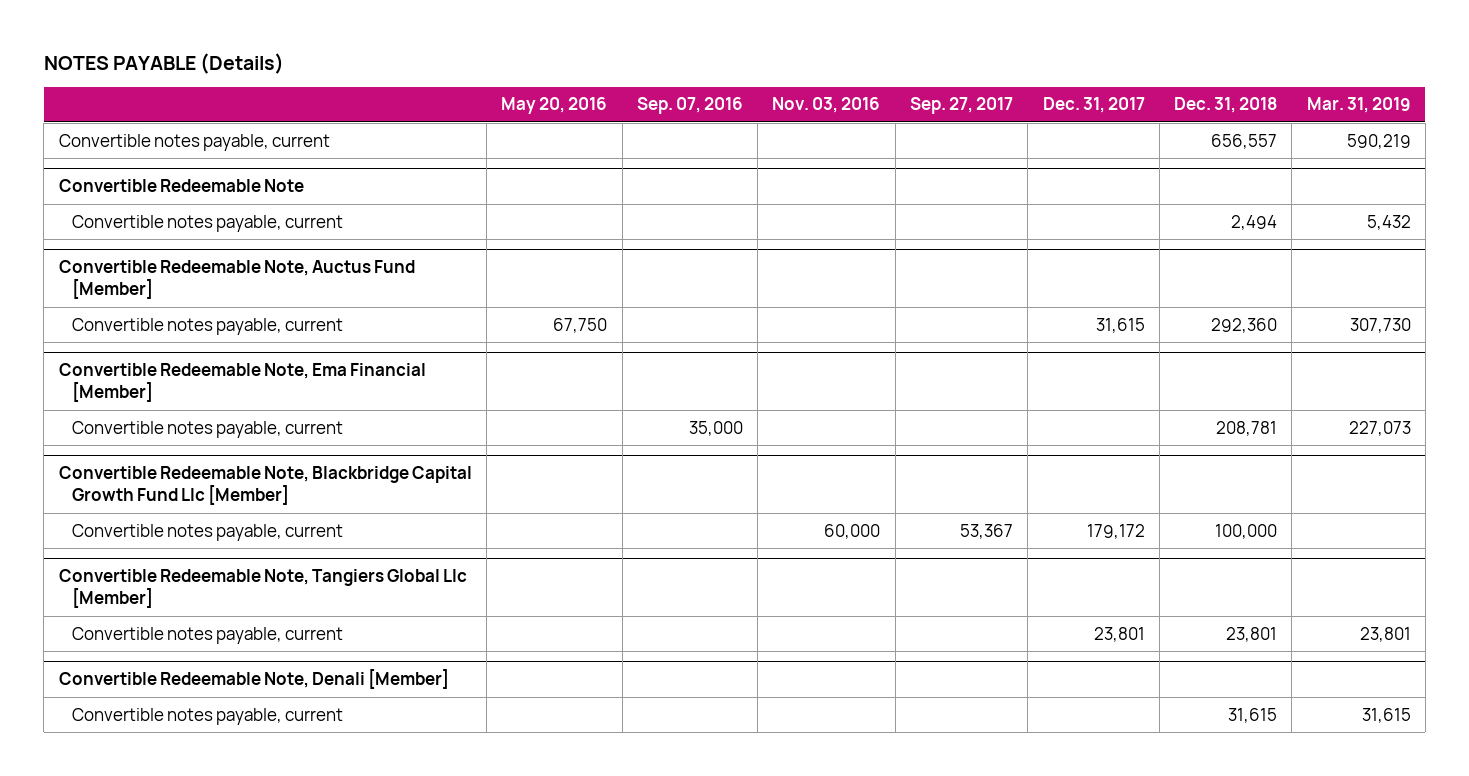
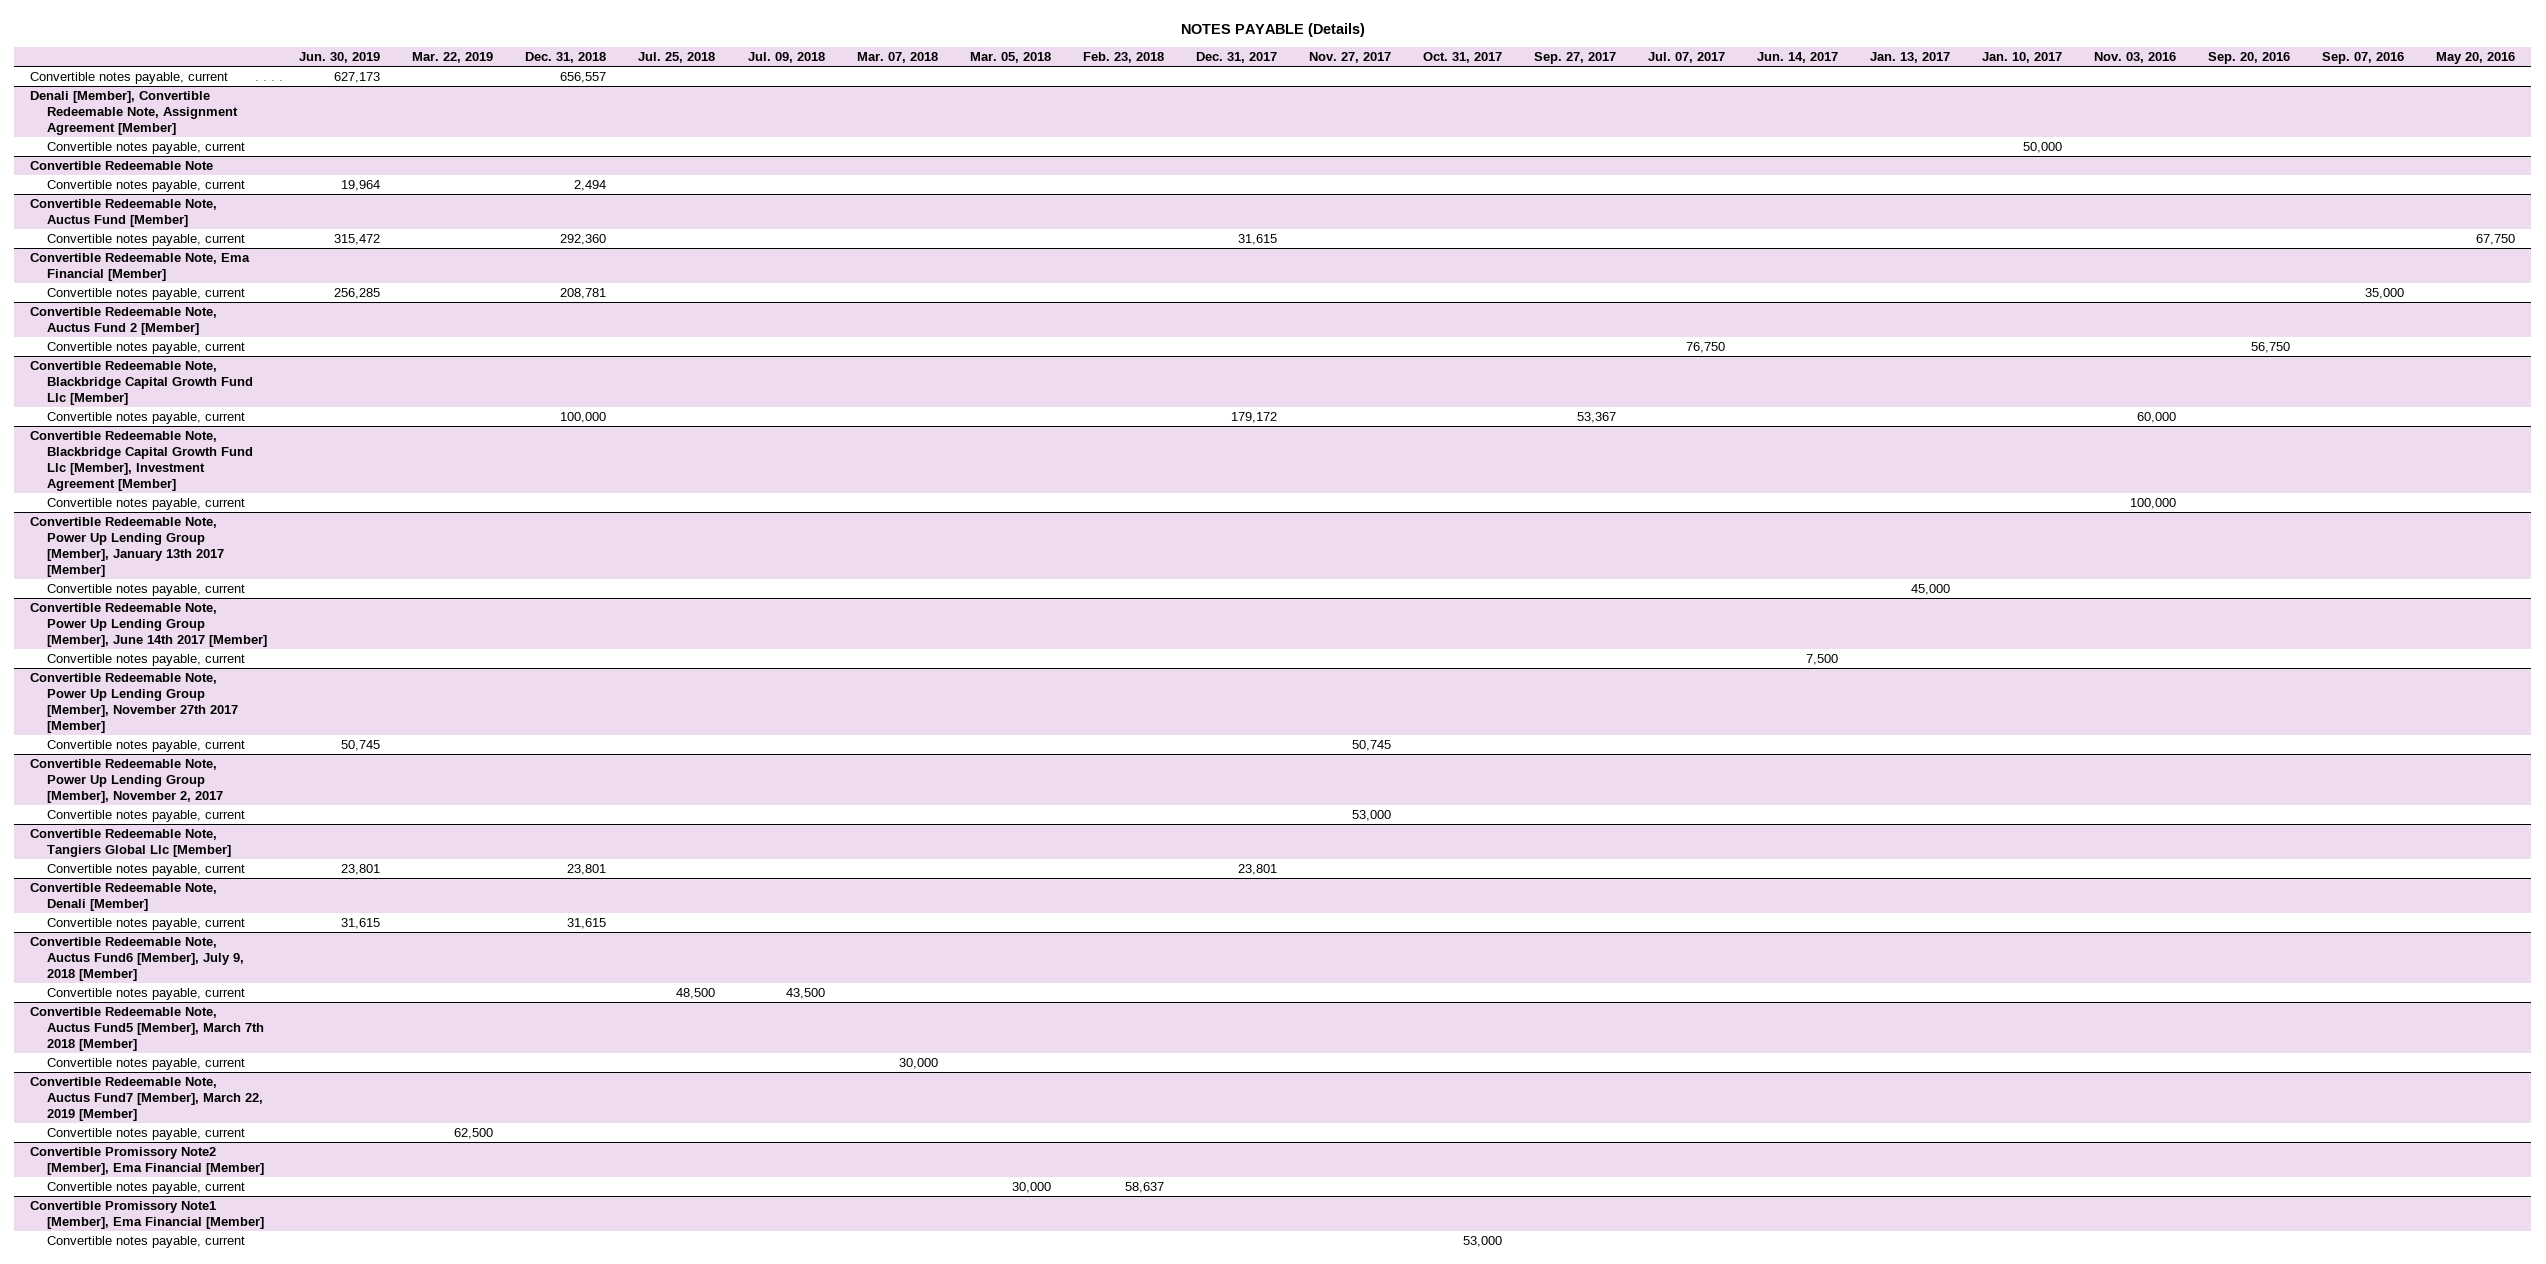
[1306,97,1411,114] Mar. 31, 2019 -> none
none -> [299,52,381,64] Jun. 30, 2019
none -> [412,52,494,64] Mar. 22, 2019
none -> [638,52,716,64] Jul. 25, 2018
none -> [747,52,825,64] Jul. 09, 2018
none -> [856,52,938,64] Mar. 07, 2018
none -> [969,52,1051,64] Mar. 05, 2018
none -> [1082,52,1164,64] Feb. 23, 2018
none -> [1308,52,1391,64] Nov. 27, 2017
none -> [1422,52,1502,64] Oct. 31, 2017
none -> [1647,52,1725,64] Jul. 07, 2017
none -> [1757,52,1839,64] Jun. 14, 2017
none -> [1870,52,1951,64] Jan. 13, 2017
none -> [1982,52,2063,64] Jan. 10, 2017
none -> [2208,52,2291,65] Sep. 20, 2016
none -> [30,91,239,135] Denali [Member], Convertible Redeemable Note, Assignment Agreement [Member]
none -> [47,142,246,155] Convertible notes payable, current
none -> [30,307,218,336] Convertible Redeemable Note, Auctus Fund 2 [Member]
none -> [47,342,246,355] Convertible notes payable, current
none -> [30,431,254,491] Convertible Redeemable Note, Blackbridge Capital Growth Fund Llc [Member], Investment Agreement [Member]
none -> [47,498,246,511] Convertible notes payable, current
none -> [30,517,225,577] Convertible Redeemable Note, Power Up Lending Group [Member], January 13th 2017 [Member]
none -> [47,584,246,597] Convertible notes payable, current
none -> [30,603,268,647] Convertible Redeemable Note, Power Up Lending Group [Member], June 14th 2017 [Member]
none -> [47,654,246,667] Convertible notes payable, current
none -> [30,673,239,733] Convertible Redeemable Note, Power Up Lending Group [Member], November 27th 2017 [Member]
none -> [47,740,246,753] Convertible notes payable, current
none -> [30,759,224,803] Convertible Redeemable Note, Power Up Lending Group [Member], November 2, 2017
none -> [47,810,246,823] Convertible notes payable, current
none -> [30,937,245,981] Convertible Redeemable Note, Auctus Fund6 [Member], July 9, 2018 [Member]
none -> [47,988,246,1001] Convertible notes payable, current
none -> [30,1007,265,1051] Convertible Redeemable Note, Auctus Fund5 [Member], March 7th 2018 [Member]
none -> [47,1058,246,1071] Convertible notes payable, current
none -> [30,1077,264,1121] Convertible Redeemable Note, Auctus Fund7 [Member], March 22, 2019 [Member]
none -> [47,1128,246,1141] Convertible notes payable, current
none -> [30,1147,265,1176] Convertible Promissory Note2 [Member], Ema Financial [Member]
none -> [47,1182,246,1195] Convertible notes payable, current
none -> [30,1201,265,1230] Convertible Promissory Note1 [Member], Ema Financial [Member]
none -> [47,1236,246,1249] Convertible notes payable, current

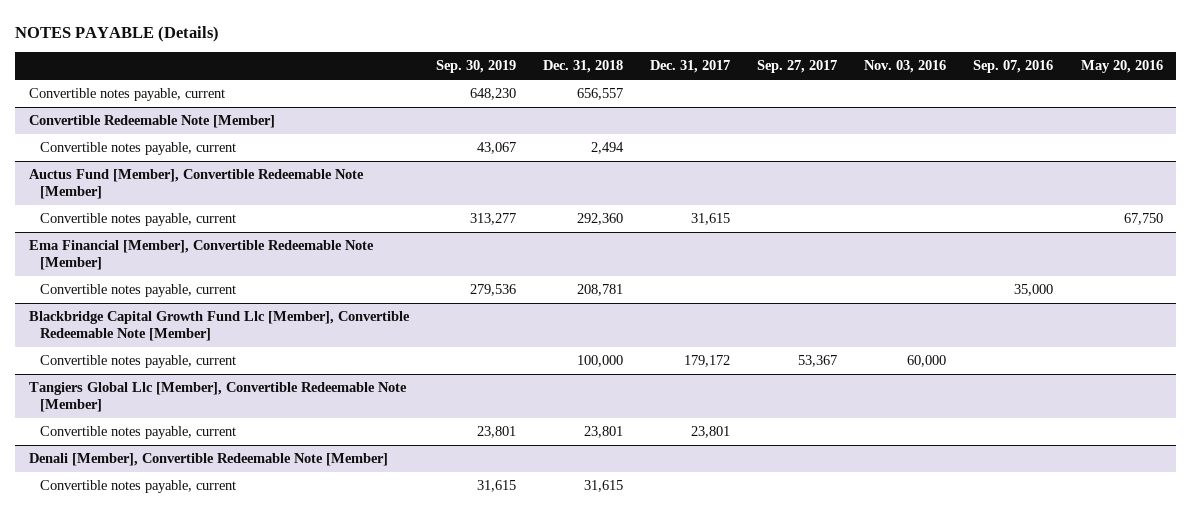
[299,52,381,64] Jun. 30, 2019 -> none
[412,52,494,64] Mar. 22, 2019 -> none
[638,52,716,64] Jul. 25, 2018 -> none
[747,52,825,64] Jul. 09, 2018 -> none
[856,52,938,64] Mar. 07, 2018 -> none
[969,52,1051,64] Mar. 05, 2018 -> none
[1082,52,1164,64] Feb. 23, 2018 -> none
[1308,52,1391,64] Nov. 27, 2017 -> none
[1422,52,1502,64] Oct. 31, 2017 -> none
[1647,52,1725,64] Jul. 07, 2017 -> none
[1757,52,1839,64] Jun. 14, 2017 -> none
[1870,52,1951,64] Jan. 13, 2017 -> none
[1982,52,2063,64] Jan. 10, 2017 -> none
[2208,52,2291,65] Sep. 20, 2016 -> none
none -> [436,60,517,74] Sep. 30, 2019
[30,91,239,135] Denali [Member], Convertible Redeemable Note, Assignment Agreement [Member] -> none
[47,142,246,155] Convertible notes payable, current -> none
[30,161,214,171] Convertible Redeemable Note -> [28,115,275,129] Convertible Redeemable Note [Member]
[30,199,218,228] Convertible Redeemable Note, Auctus Fund [Member] -> [28,169,364,200] Auctus Fund [Member], Convertible Redeemable Note [Member]
[30,253,251,282] Convertible Redeemable Note, Ema Financial [Member] -> [28,240,374,271] Ema Financial [Member], Convertible Redeemable Note [Member]
[30,307,218,336] Convertible Redeemable Note, Auctus Fund 2 [Member] -> none
[47,342,246,355] Convertible notes payable, current -> none
[30,361,254,405] Convertible Redeemable Note, Blackbridge Capital Growth Fund Llc [Member] -> [28,311,410,342] Blackbridge Capital Growth Fund Llc [Member], Convertible Redeemable Note [Member]
[30,431,254,491] Convertible Redeemable Note, Blackbridge Capital Growth Fund Llc [Member], Investment Agreement [Member] -> none
[47,498,246,511] Convertible notes payable, current -> none
[30,517,225,577] Convertible Redeemable Note, Power Up Lending Group [Member], January 13th 2017 [Member] -> none
[47,584,246,597] Convertible notes payable, current -> none
[30,603,268,647] Convertible Redeemable Note, Power Up Lending Group [Member], June 14th 2017 [Member] -> none
[47,654,246,667] Convertible notes payable, current -> none
[30,673,239,733] Convertible Redeemable Note, Power Up Lending Group [Member], November 27th 2017 [Member] -> none
[47,740,246,753] Convertible notes payable, current -> none
[30,759,224,803] Convertible Redeemable Note, Power Up Lending Group [Member], November 2, 2017 -> none
[47,810,246,823] Convertible notes payable, current -> none
[30,829,232,858] Convertible Redeemable Note, Tangiers Global Llc [Member] -> [28,382,407,413] Tangiers Global Llc [Member], Convertible Redeemable Note [Member]
[30,883,218,912] Convertible Redeemable Note, Denali [Member] -> [28,453,388,467] Denali [Member], Convertible Redeemable Note [Member]
[30,937,245,981] Convertible Redeemable Note, Auctus Fund6 [Member], July 9, 2018 [Member] -> none
[47,988,246,1001] Convertible notes payable, current -> none
[30,1007,265,1051] Convertible Redeemable Note, Auctus Fund5 [Member], March 7th 2018 [Member] -> none
[47,1058,246,1071] Convertible notes payable, current -> none
[30,1077,264,1121] Convertible Redeemable Note, Auctus Fund7 [Member], March 22, 2019 [Member] -> none
[47,1128,246,1141] Convertible notes payable, current -> none
[30,1147,265,1176] Convertible Promissory Note2 [Member], Ema Financial [Member] -> none
[47,1182,246,1195] Convertible notes payable, current -> none
[30,1201,265,1230] Convertible Promissory Note1 [Member], Ema Financial [Member] -> none
[47,1236,246,1249] Convertible notes payable, current -> none

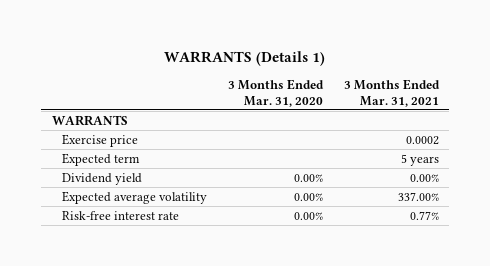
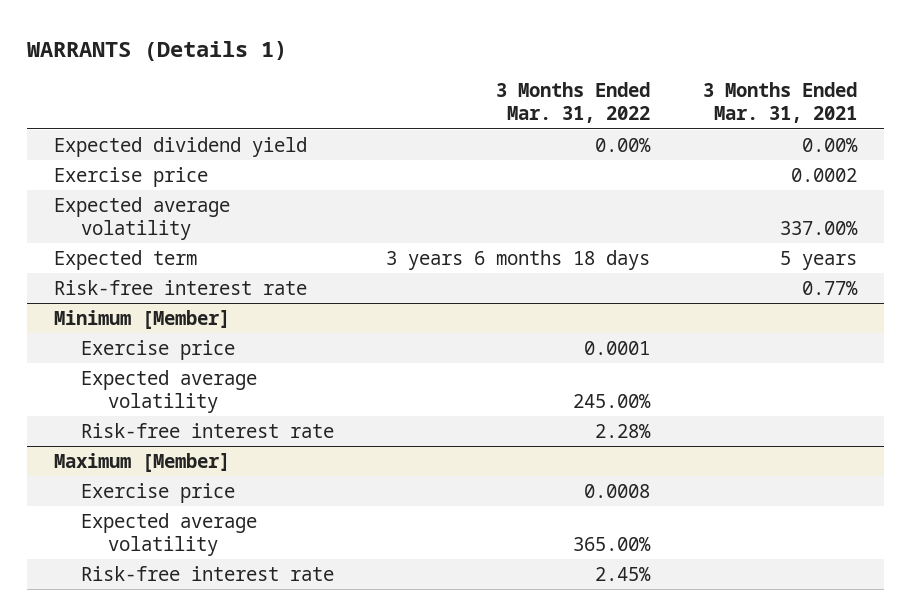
[227,78,324,107] 3 Months Ended Mar. 31, 2020 -> none
none -> [496,82,651,124] 3 Months Ended Mar. 31, 2022
[51,114,128,126] WARRANTS -> none
none -> [53,136,307,157] Expected dividend yield
[61,172,142,185] Dividend yield -> none
[61,152,140,166] Expected term -> [53,249,197,270] Expected term
none -> [53,309,230,329] Minimum [Member]
none -> [80,339,235,360] Exercise price
none -> [80,369,257,413] Expected average volatility
none -> [80,422,334,438] Risk-free interest rate
none -> [53,452,230,472] Maximum [Member]
none -> [80,482,235,503] Exercise price
none -> [80,512,257,556] Expected average volatility
none -> [80,565,334,581] Risk-free interest rate

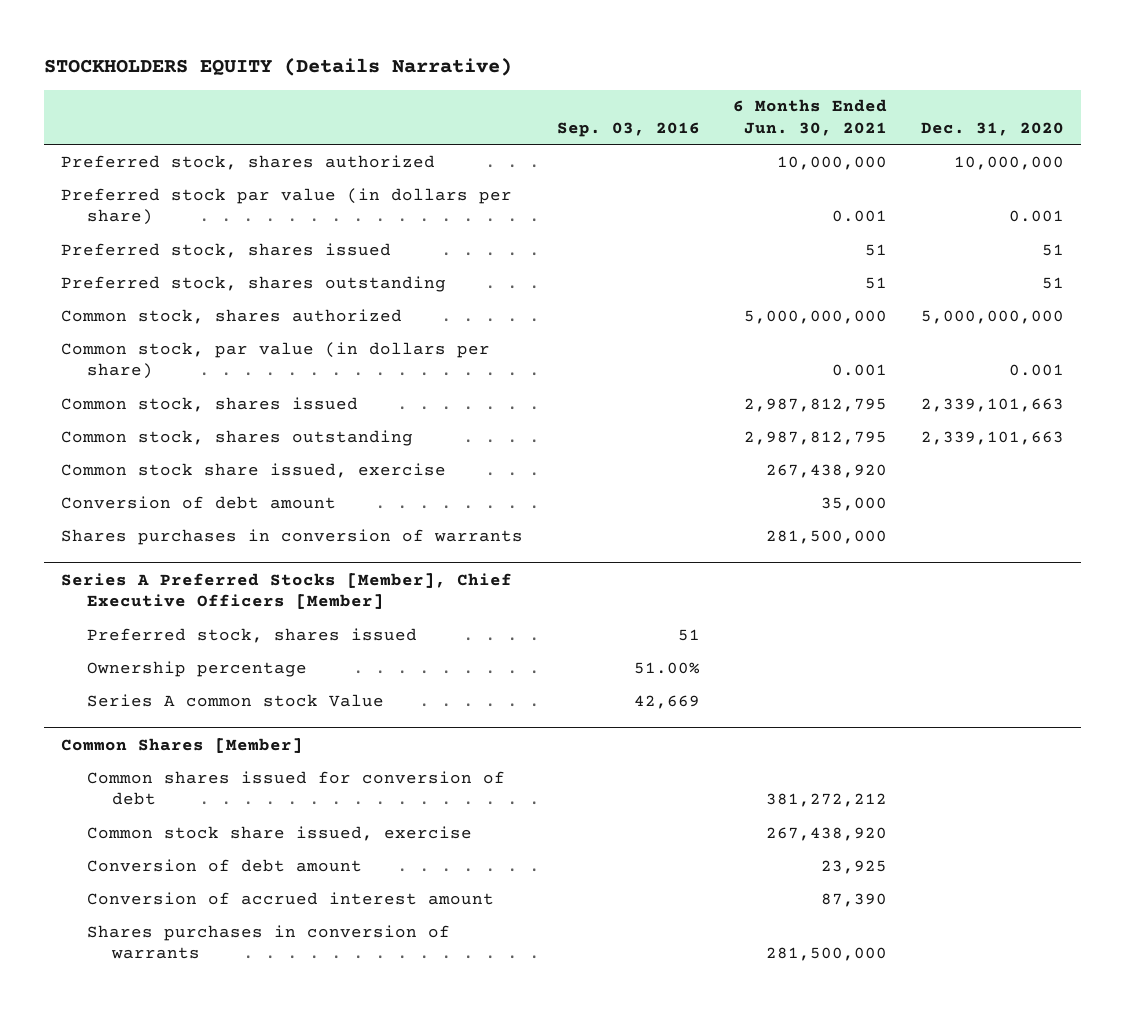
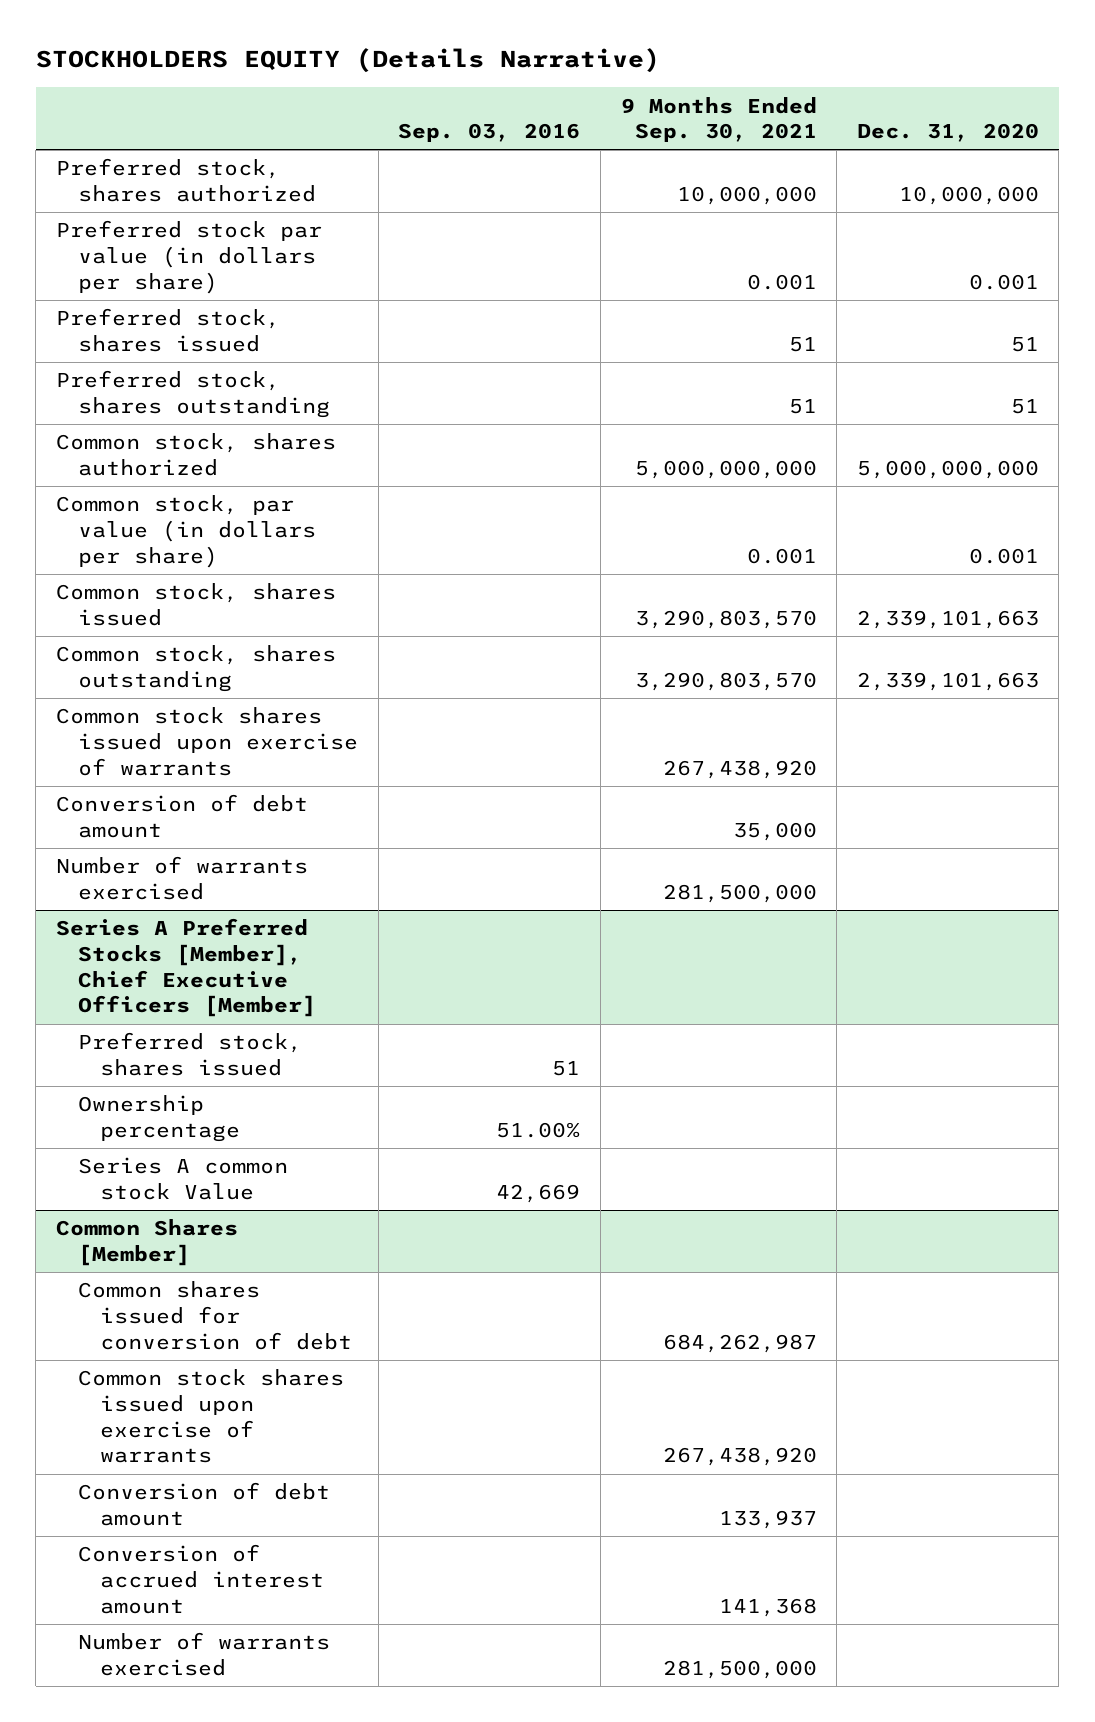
[733,99,888,136] 6 Months Ended Jun. 30, 2021 -> none
none -> [620,96,817,143] 9 Months Ended Sep. 30, 2021
[61,462,447,478] Common stock share issued, exercise -> [56,707,359,776] Common stock shares issued upon exercise of warrants
[61,528,524,545] Shares purchases in conversion of warrants -> [56,856,309,900] Number of warrants exercised
[86,825,472,841] Common stock share issued, exercise -> [78,1369,345,1464] Common stock shares issued upon exercise of warrants
[86,924,450,960] Shares purchases in conversion of warrants -> [78,1632,331,1676] Number of warrants exercised

